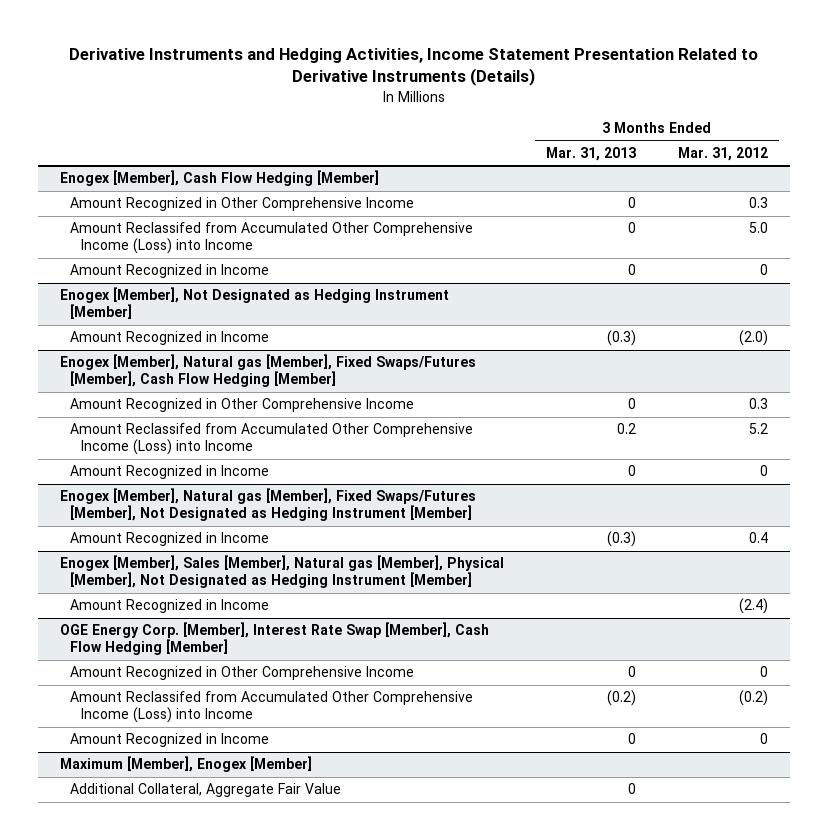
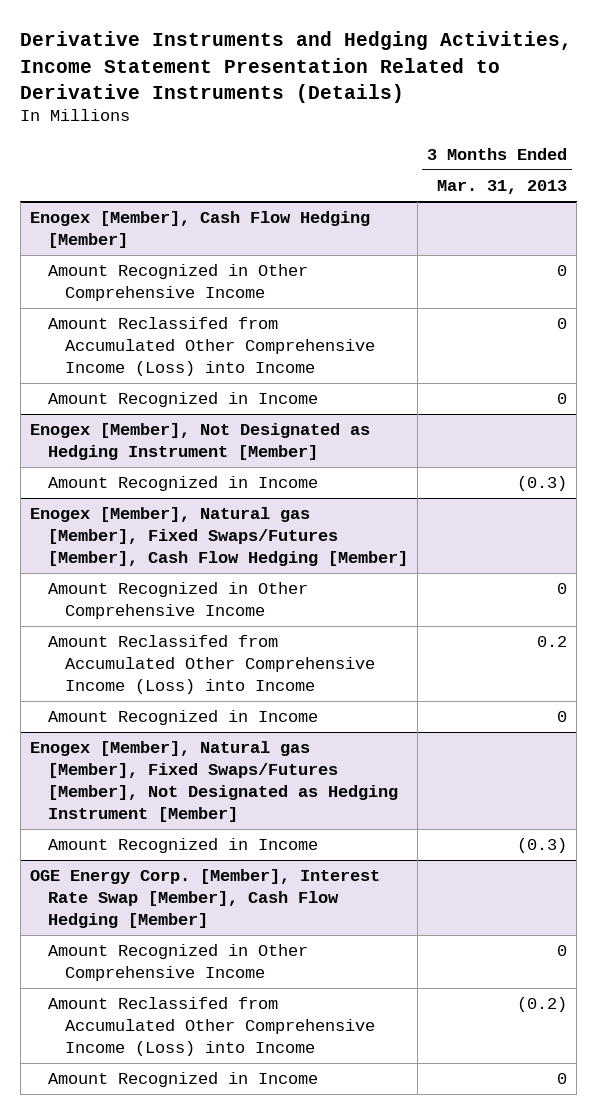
[678,146,769,161] Mar. 31, 2012 -> none
[59,555,504,589] Enogex [Member], Sales [Member], Natural gas [Member], Physical [Member], Not Designated as Hedging Instrument [Member] -> none
[70,599,270,614] Amount Recognized in Income -> none
[59,756,312,773] Maximum [Member], Enogex [Member] -> none
[70,783,342,798] Additional Collateral, Aggregate Fair Value -> none

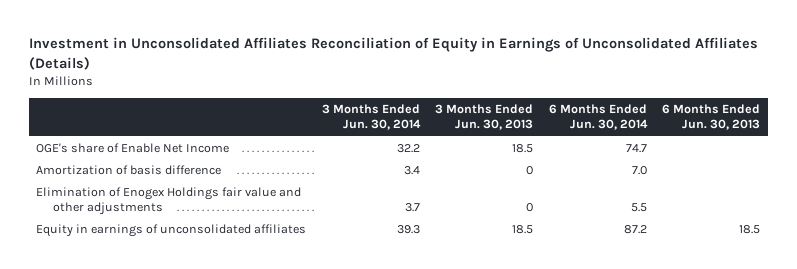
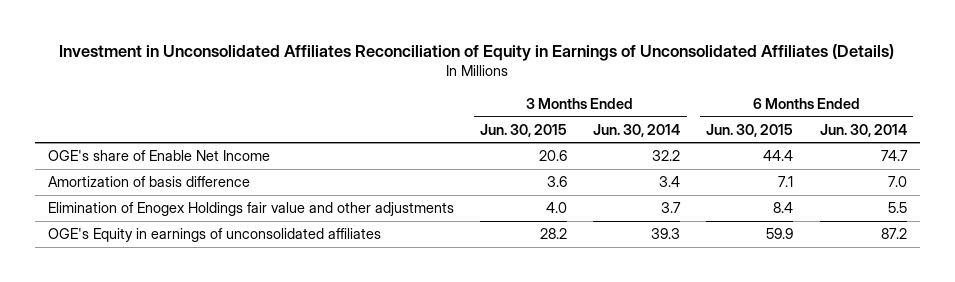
[435,104,534,131] 3 Months Ended Jun. 30, 2013 -> none
[662,104,761,131] 6 Months Ended Jun. 30, 2013 -> none
none -> [480,123,568,137] Jun. 30, 2015
none -> [706,123,794,137] Jun. 30, 2015
[36,224,307,238] Equity in earnings of unconsolidated affiliates -> [48,228,382,243] OGE's Equity in earnings of unconsolidated affiliates

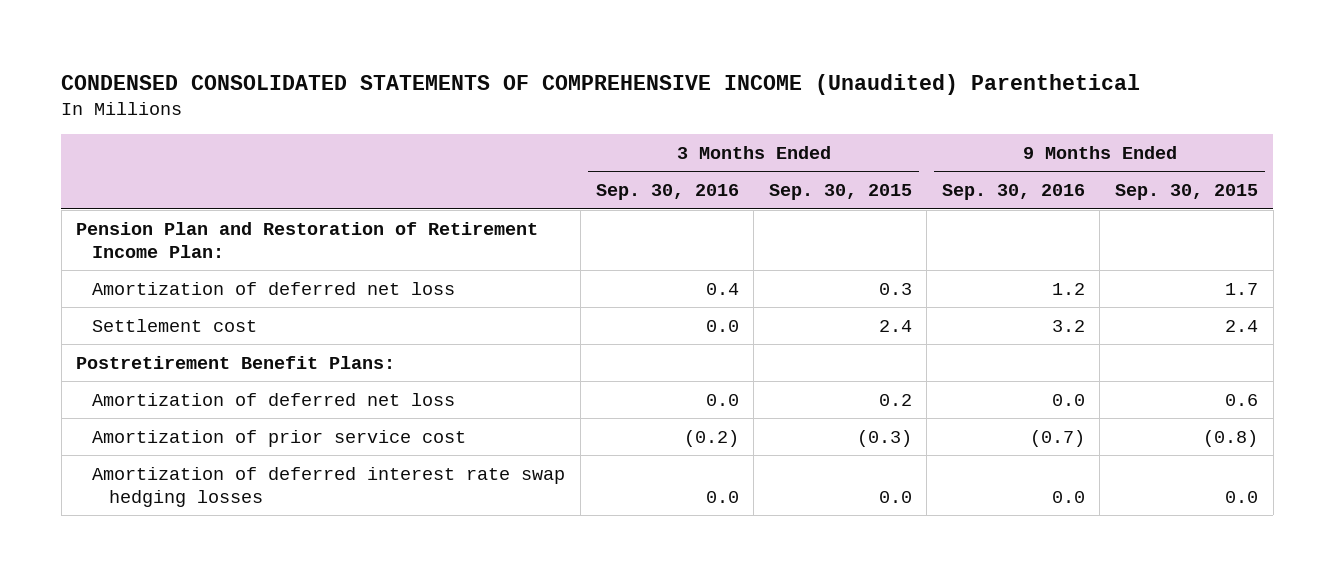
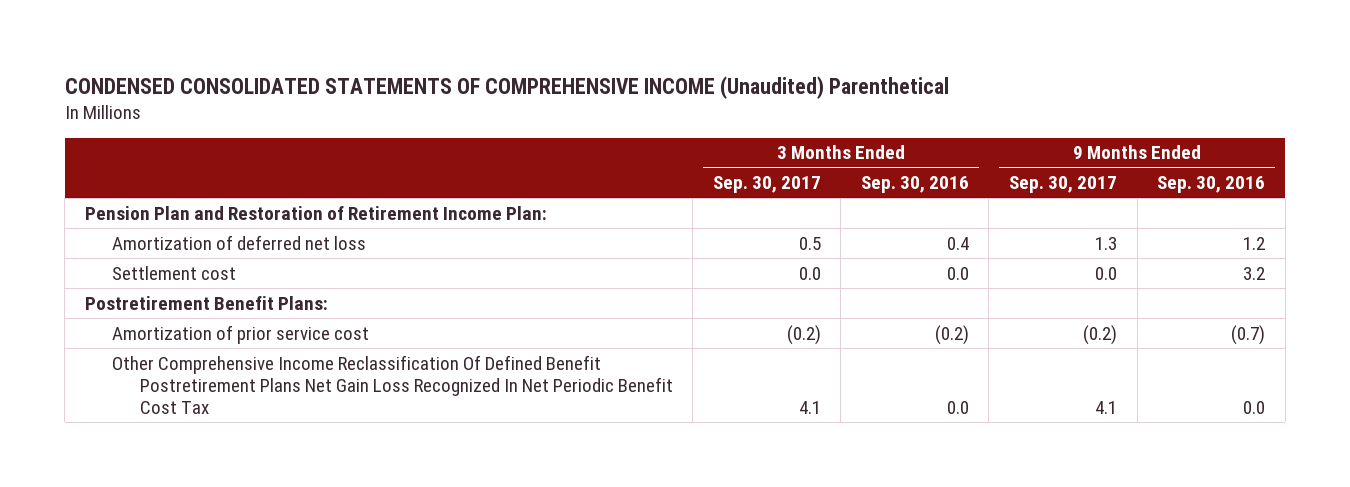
[768,184,912,201] Sep. 30, 2015 -> none
[1114,184,1258,201] Sep. 30, 2015 -> none
none -> [712,176,821,194] Sep. 30, 2017
none -> [1008,176,1117,194] Sep. 30, 2017
[92,392,456,406] Amortization of deferred net loss -> none
[92,466,566,507] Amortization of deferred interest rate swap hedging losses -> none
none -> [112,354,673,414] Other Comprehensive Income Reclassification Of Defined Benefit Postretirement Plans Net Gain Loss Recognized In Net Periodic Benefit Cost Tax

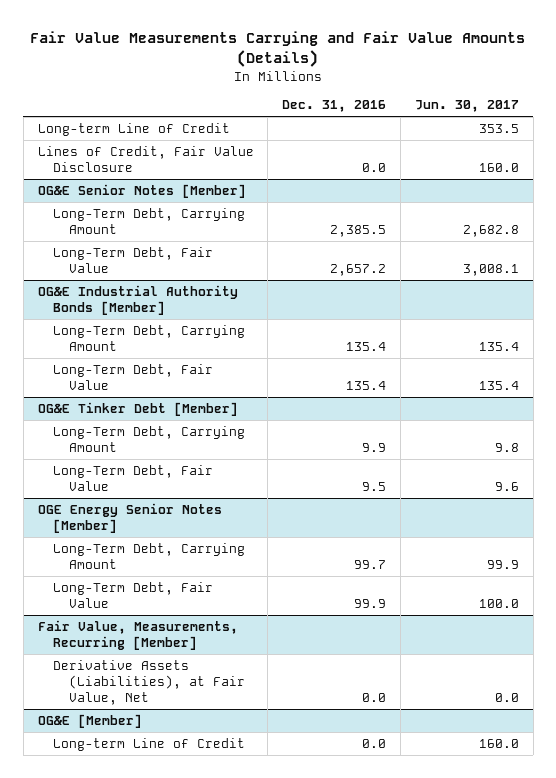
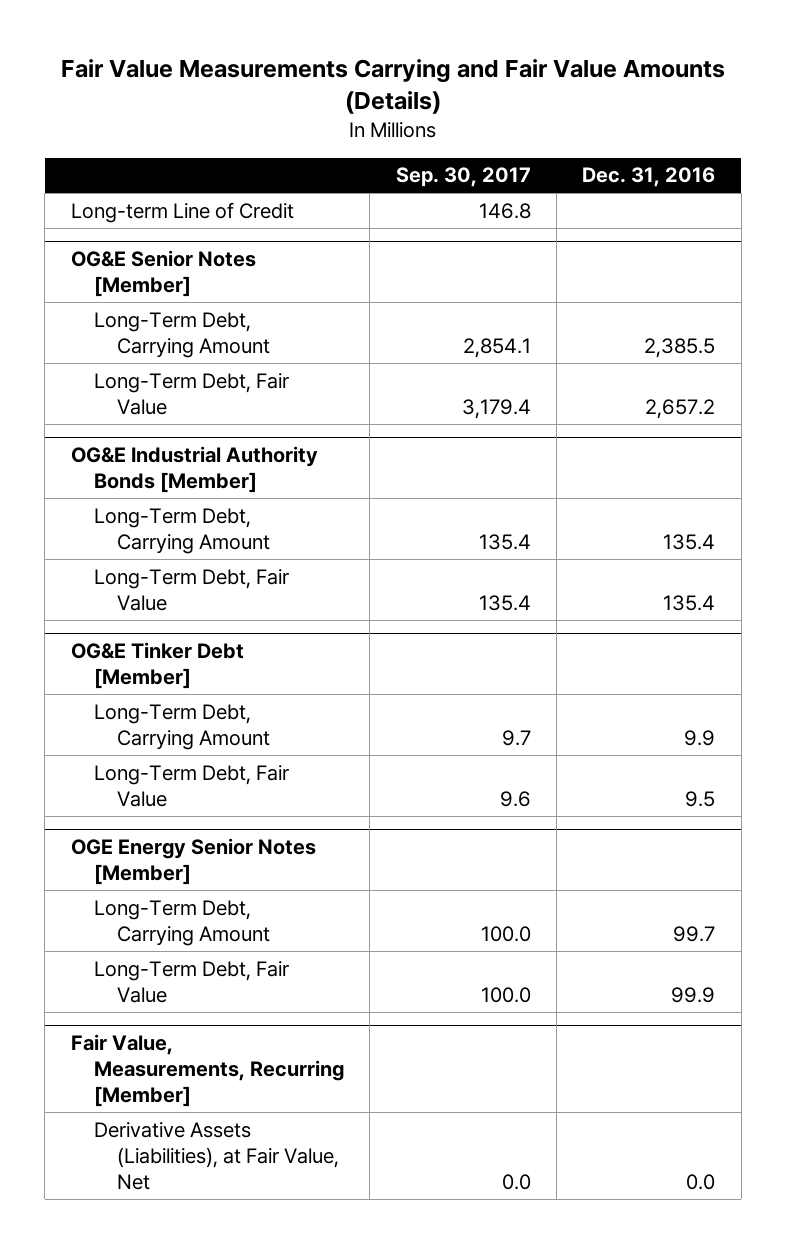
[414,100,519,113] Jun. 30, 2017 -> none
none -> [395,167,531,188] Sep. 30, 2017
[37,145,254,173] Lines of Credit, Fair Value Disclosure -> none
[37,713,142,728] OG&E [Member] -> none
[53,737,246,751] Long-term Line of Credit -> none

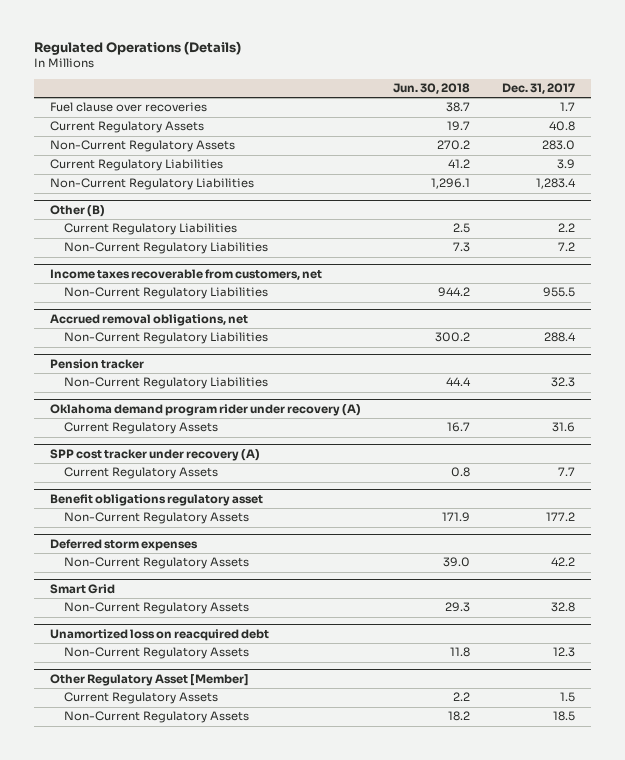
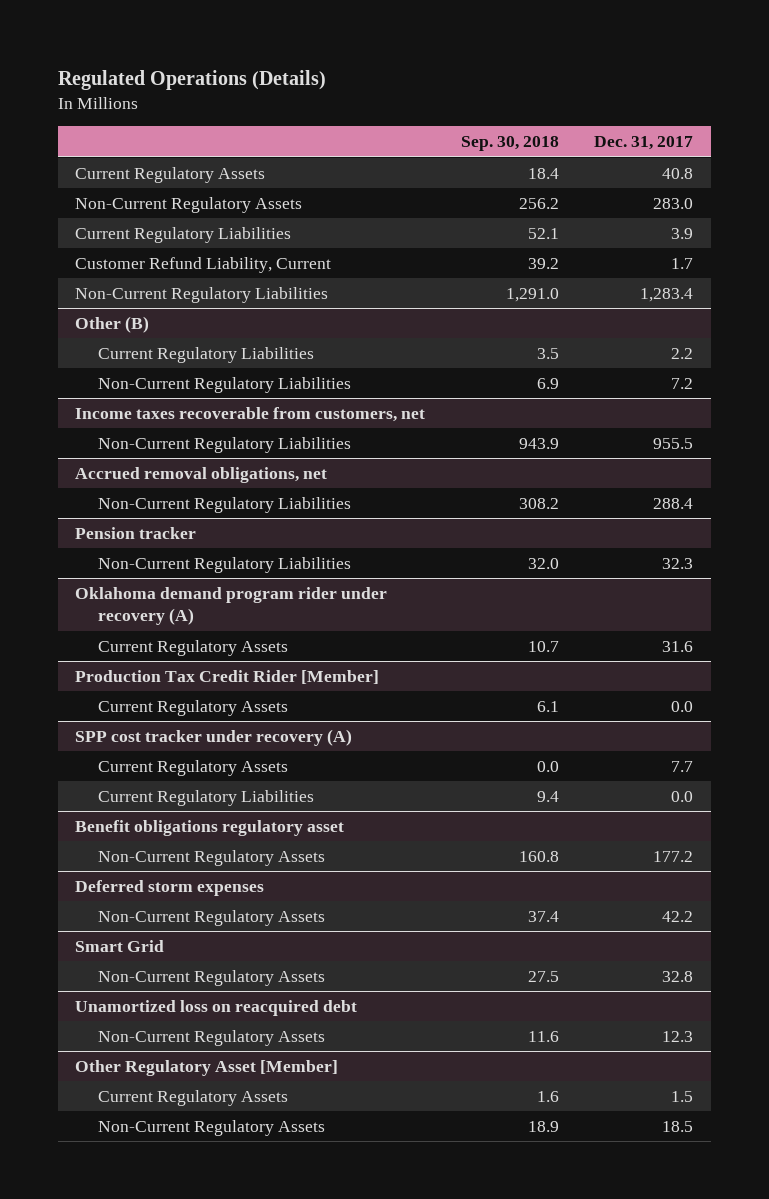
[392,83,470,95] Jun. 30, 2018 -> none
none -> [460,136,559,152] Sep. 30, 2018
[50,102,208,113] Fuel clause over recoveries -> none
none -> [75,256,332,273] Customer Refund Liability, Current
none -> [75,669,380,684] Production Tax Credit Rider [Member]
none -> [98,699,289,716] Current Regulatory Assets
none -> [98,789,315,806] Current Regulatory Liabilities

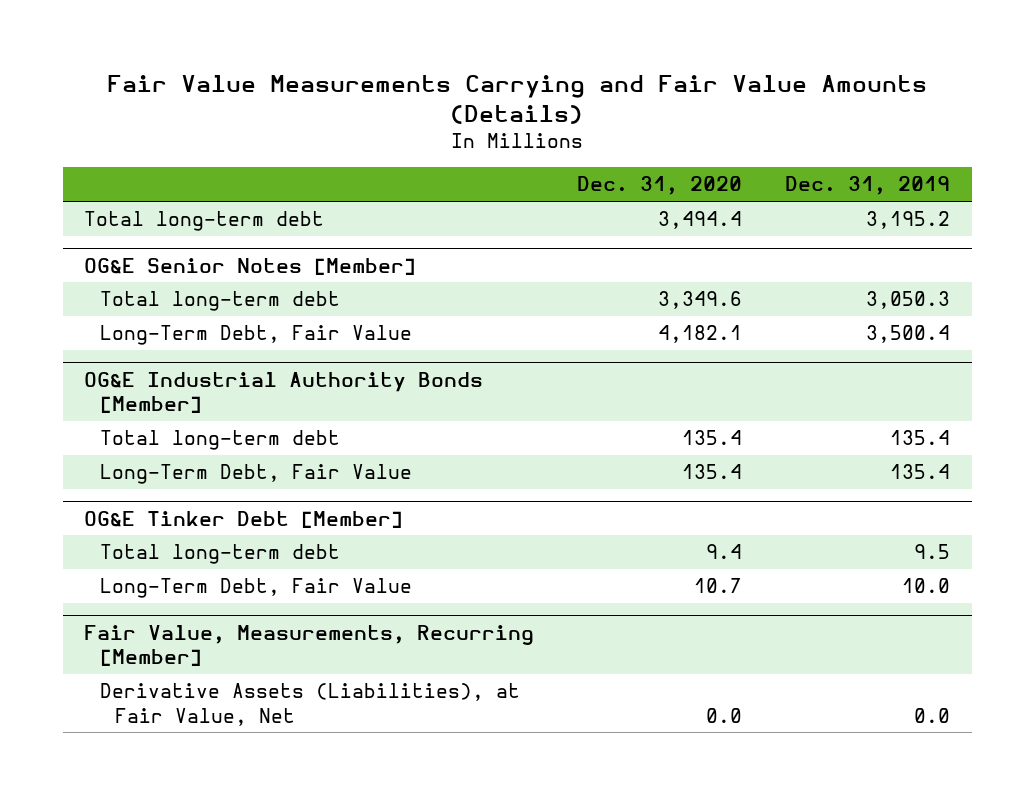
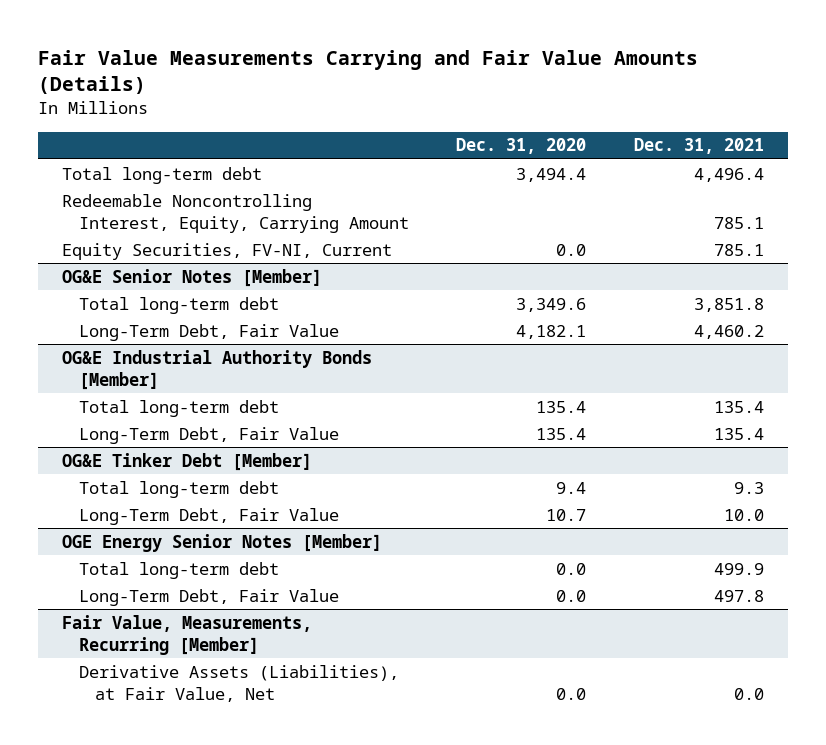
[785,176,951,196] Dec. 31, 2019 -> none
none -> [634,138,765,155] Dec. 31, 2021
none -> [61,193,409,233] Redeemable Noncontrolling Interest, Equity, Carrying Amount
none -> [61,242,392,260] Equity Securities, FV-NI, Current
none -> [61,533,382,552] OGE Energy Senior Notes [Member]
none -> [78,561,279,579] Total long-term debt
none -> [78,588,339,606] Long-Term Debt, Fair Value

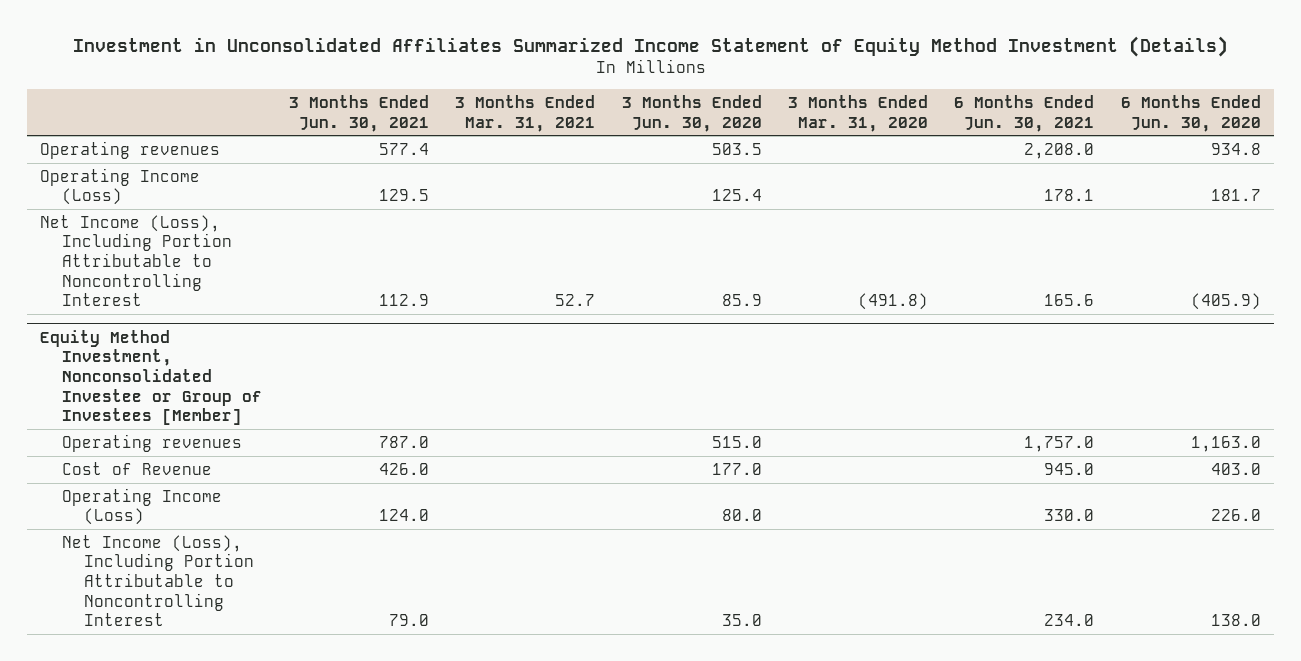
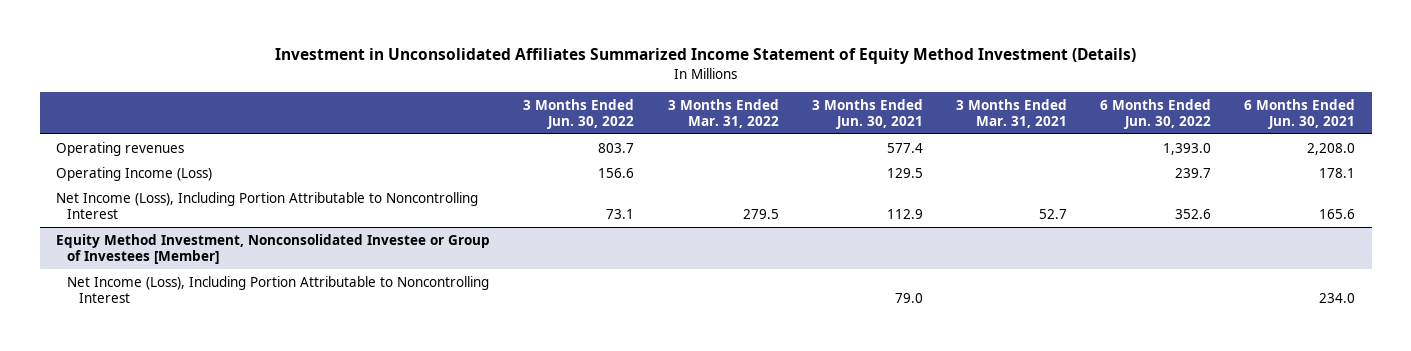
[621,94,762,132] 3 Months Ended Jun. 30, 2020 -> none
[788,94,929,132] 3 Months Ended Mar. 31, 2020 -> none
[1120,94,1261,132] 6 Months Ended Jun. 30, 2020 -> none
none -> [523,98,635,129] 3 Months Ended Jun. 30, 2022
none -> [667,98,779,128] 3 Months Ended Mar. 31, 2022
none -> [1100,98,1212,129] 6 Months Ended Jun. 30, 2022
[62,433,243,452] Operating revenues -> none
[62,461,213,475] Cost of Revenue -> none
[62,487,223,526] Operating Income (Loss) -> none

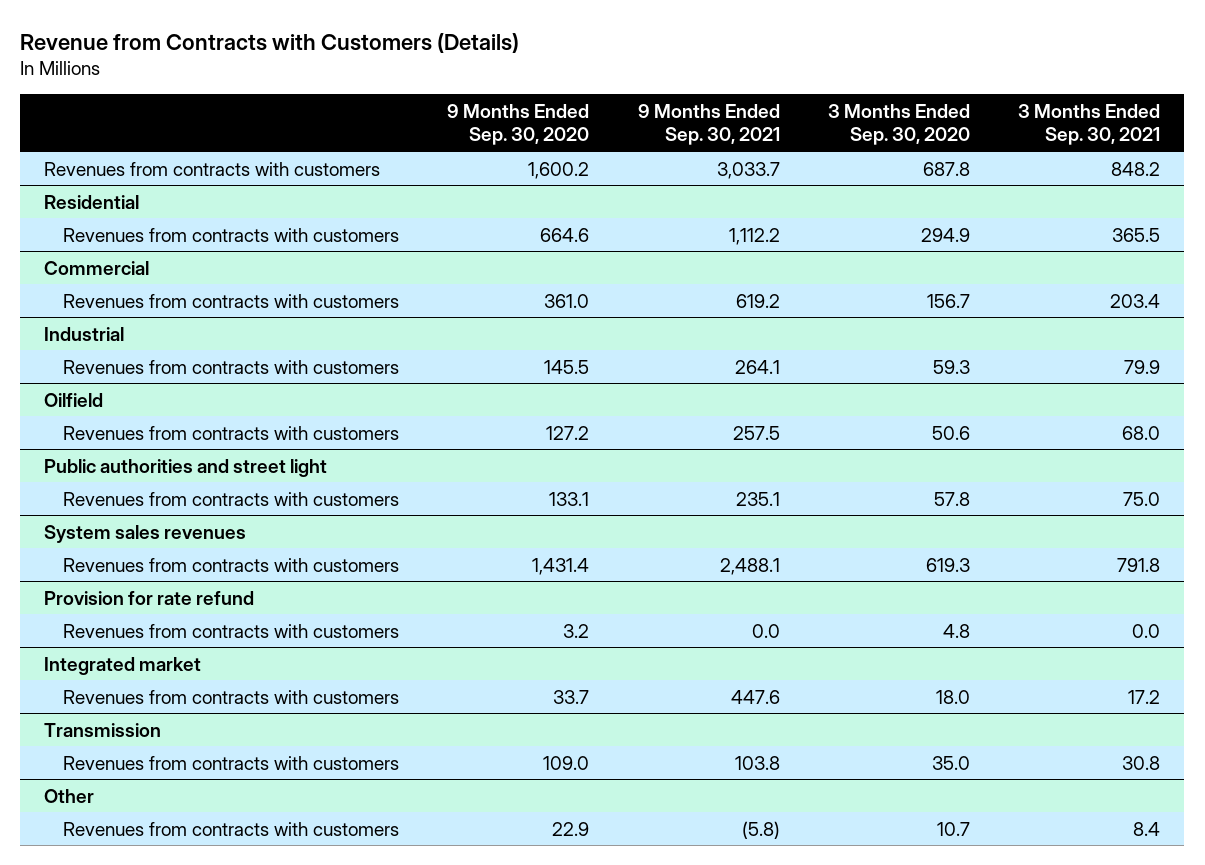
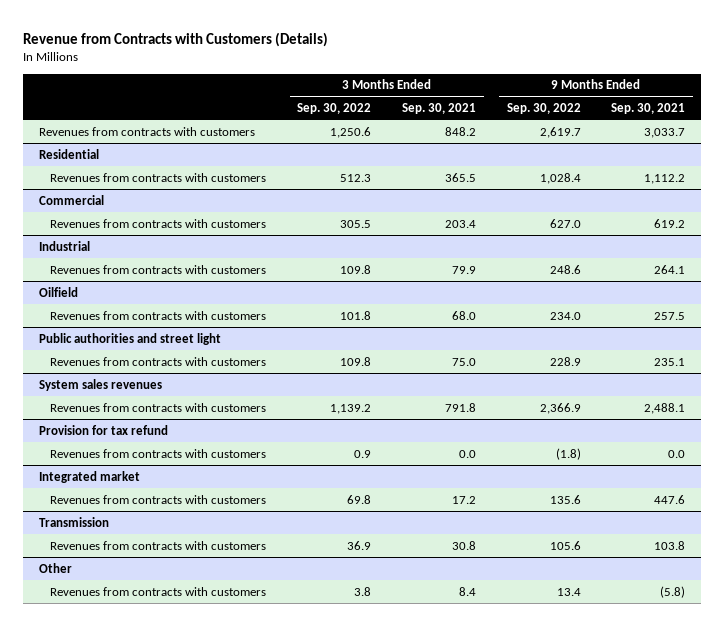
[447,103,590,146] 9 Months Ended Sep. 30, 2020 -> none
[827,103,970,146] 3 Months Ended Sep. 30, 2020 -> none
none -> [297,103,372,115] Sep. 30, 2022
none -> [506,103,581,115] Sep. 30, 2022
[44,590,255,605] Provision for rate refund -> [38,424,168,435] Provision for tax refund

